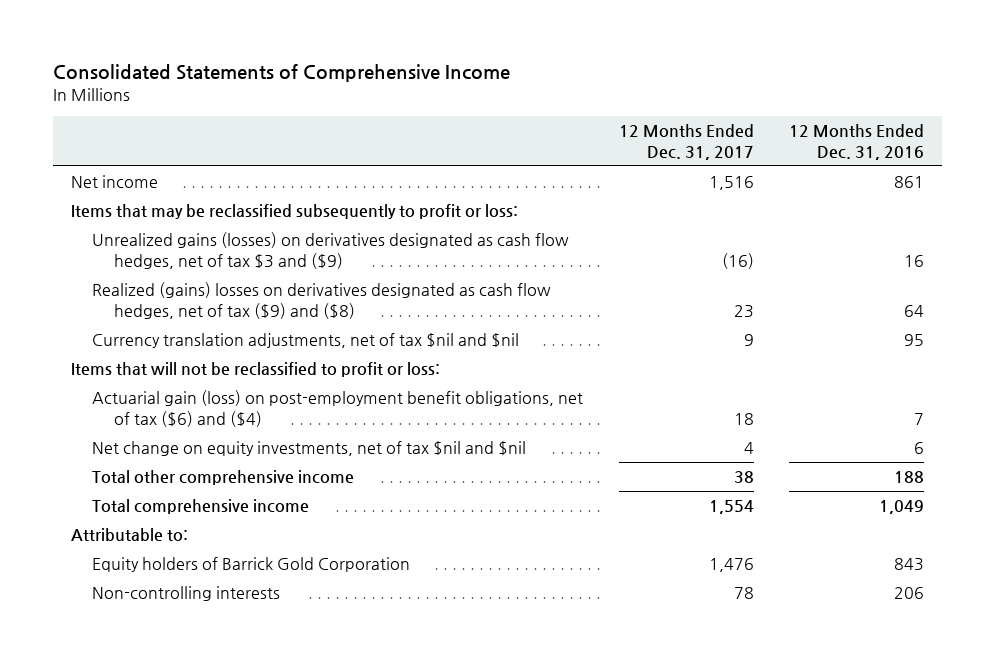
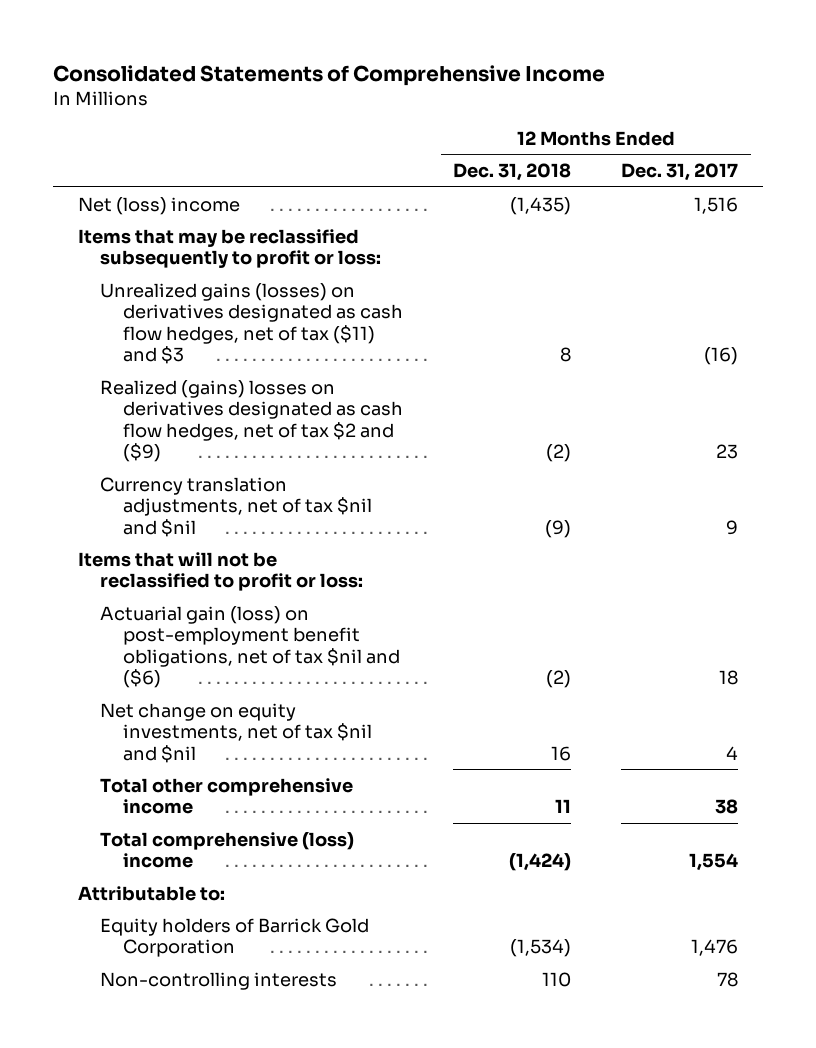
[789,124,925,160] 12 Months Ended Dec. 31, 2016 -> none
none -> [453,163,572,182] Dec. 31, 2018
[70,175,158,189] Net income -> [77,196,240,215] Net (loss) income
[92,232,570,269] Unrealized gains (losses) on derivatives designated as cash flow hedges, net of tax $3 and ($9) -> [100,282,404,365] Unrealized gains (losses) on derivatives designated as cash flow hedges, net of tax ($11) and $3
[92,282,552,319] Realized (gains) losses on derivatives designated as cash flow hedges, net of tax ($9) and ($8) -> [100,379,404,463] Realized (gains) losses on derivatives designated as cash flow hedges, net of tax $2 and ($9)
[92,390,584,427] Actuarial gain (loss) on post-employment benefit obligations, net of tax ($6) and ($4) -> [100,605,401,689] Actuarial gain (loss) on post-employment benefit obligations, net of tax $nil and ($6)
[92,499,310,515] Total comprehensive income -> [100,831,355,869] Total comprehensive (loss) income

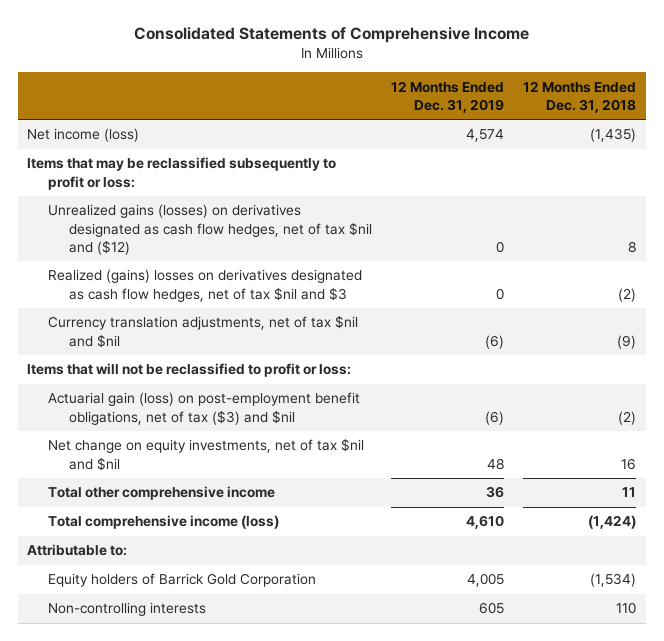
[621,163,739,182] Dec. 31, 2017 -> none
none -> [391,80,505,113] 12 Months Ended Dec. 31, 2019
[77,196,240,215] Net (loss) income -> [27,128,140,143] Net income (loss)
[100,282,404,365] Unrealized gains (losses) on derivatives designated as cash flow hedges, net of tax ($11) and $3 -> [48,204,373,255] Unrealized gains (losses) on derivatives designated as cash flow hedges, net of tax $nil and ($12)
[100,379,404,463] Realized (gains) losses on derivatives designated as cash flow hedges, net of tax $2 and ($9) -> [48,269,363,302] Realized (gains) losses on derivatives designated as cash flow hedges, net of tax $nil and $3
[100,605,401,689] Actuarial gain (loss) on post-employment benefit obligations, net of tax $nil and ($6) -> [48,392,361,425] Actuarial gain (loss) on post-employment benefit obligations, net of tax ($3) and $nil
[100,831,355,869] Total comprehensive (loss) income -> [48,515,280,530] Total comprehensive income (loss)

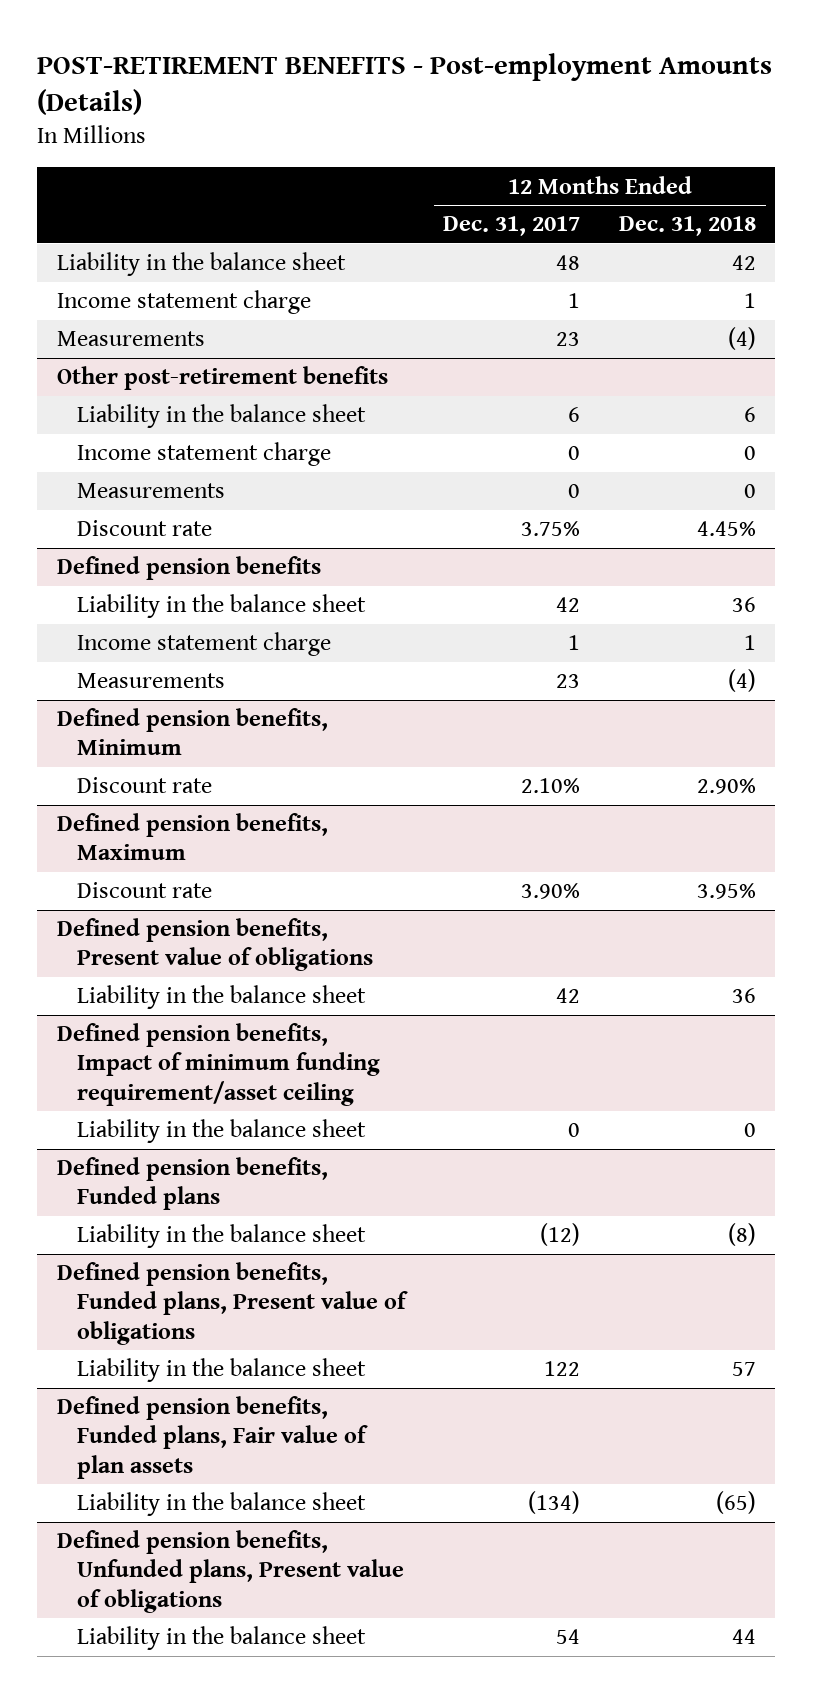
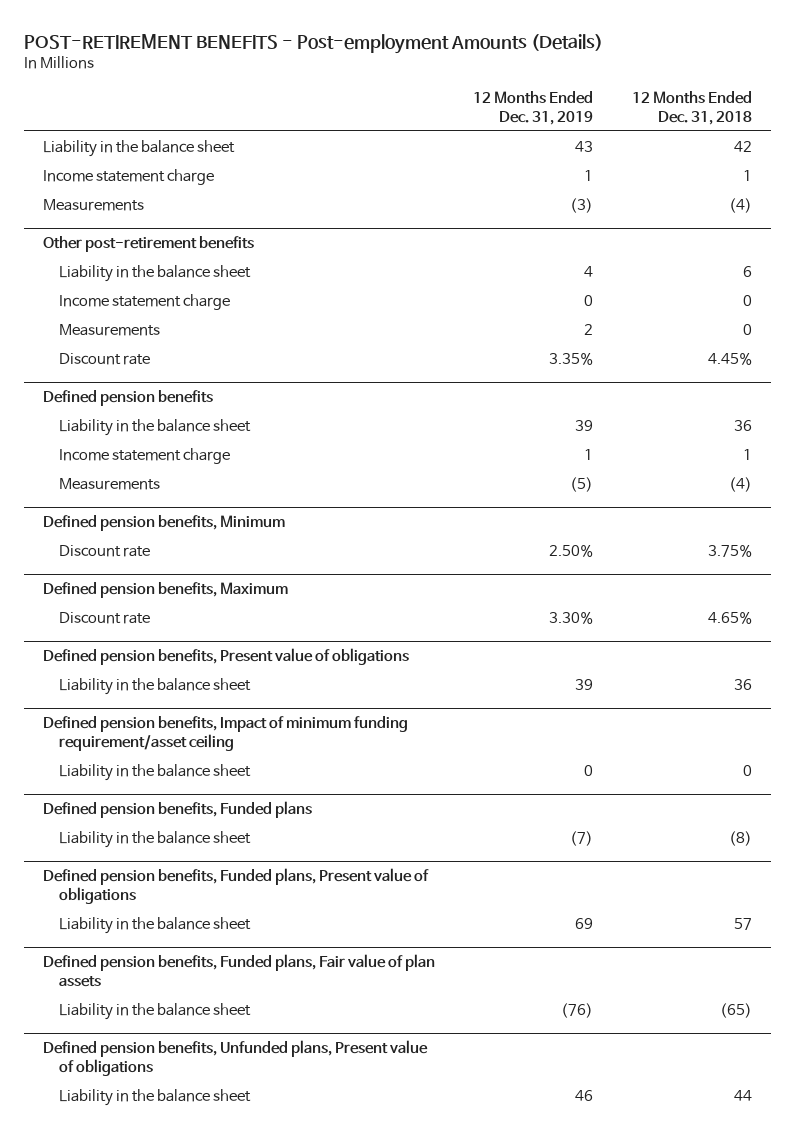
[443,216,581,237] Dec. 31, 2017 -> none
none -> [473,90,594,125] 12 Months Ended Dec. 31, 2019
[696,778,756,795] 2.90% -> [707,543,752,557] 3.75%
[696,883,756,900] 3.95% -> [707,610,752,624] 4.65%

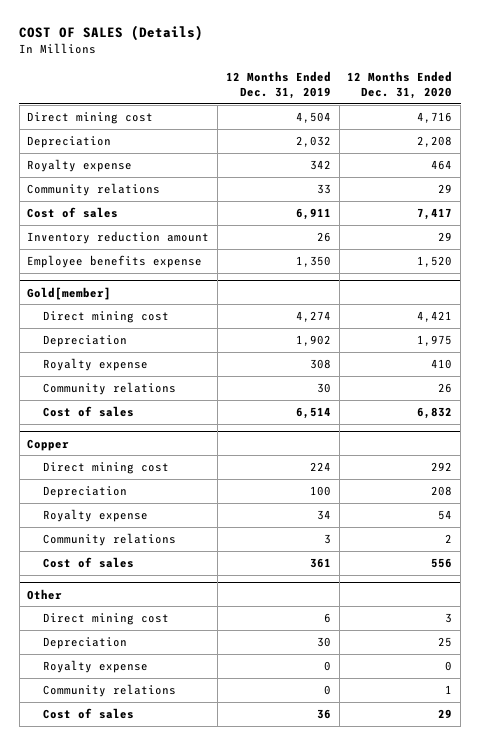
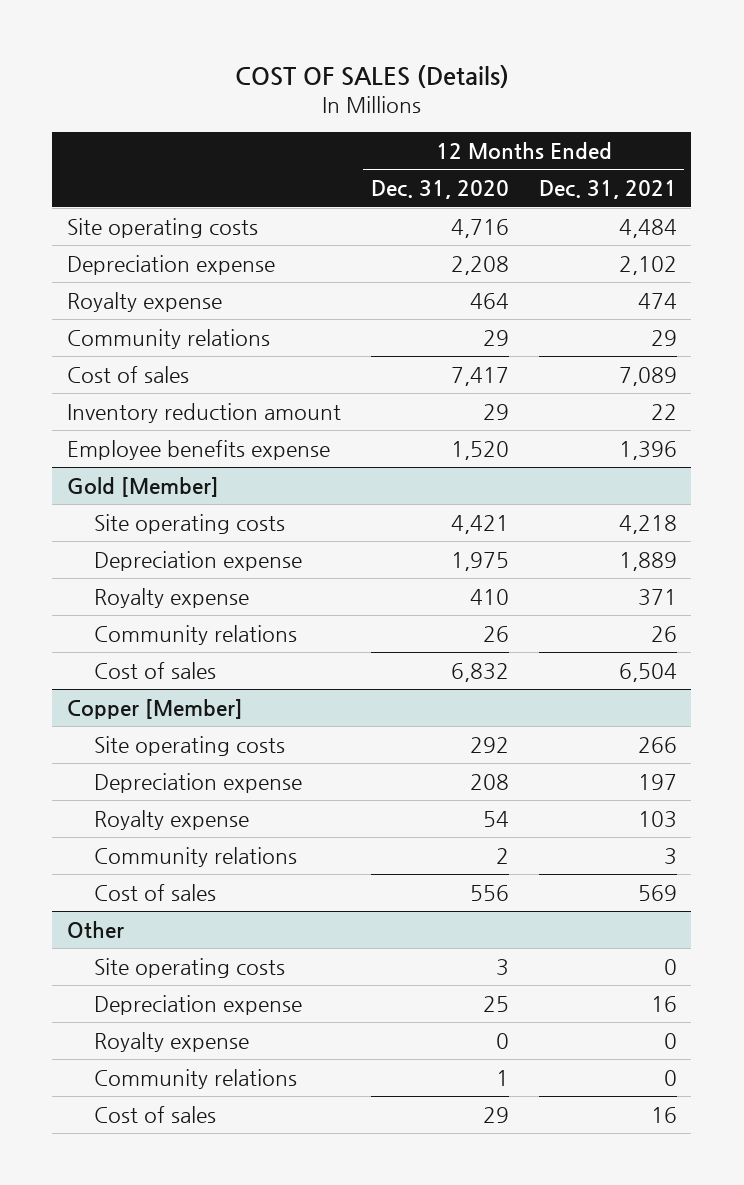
[225,70,331,100] 12 Months Ended Dec. 31, 2019 -> none
none -> [538,180,677,200] Dec. 31, 2021
[27,112,154,125] Direct mining cost -> [67,217,259,238] Site operating costs
[27,136,112,149] Depreciation -> [67,254,276,275] Depreciation expense
[27,286,112,300] Gold[member] -> [67,476,220,497] Gold [Member]
[43,311,170,324] Direct mining cost -> [93,513,285,534] Site operating costs
[43,335,128,348] Depreciation -> [93,550,302,571] Depreciation expense
[27,438,70,451] Copper -> [67,698,244,719] Copper [Member]
[43,462,170,475] Direct mining cost -> [93,735,285,756] Site operating costs
[43,486,128,499] Depreciation -> [93,772,302,793] Depreciation expense
[43,613,170,626] Direct mining cost -> none
none -> [93,957,285,978] Site operating costs
[43,637,128,650] Depreciation -> [93,994,302,1015] Depreciation expense

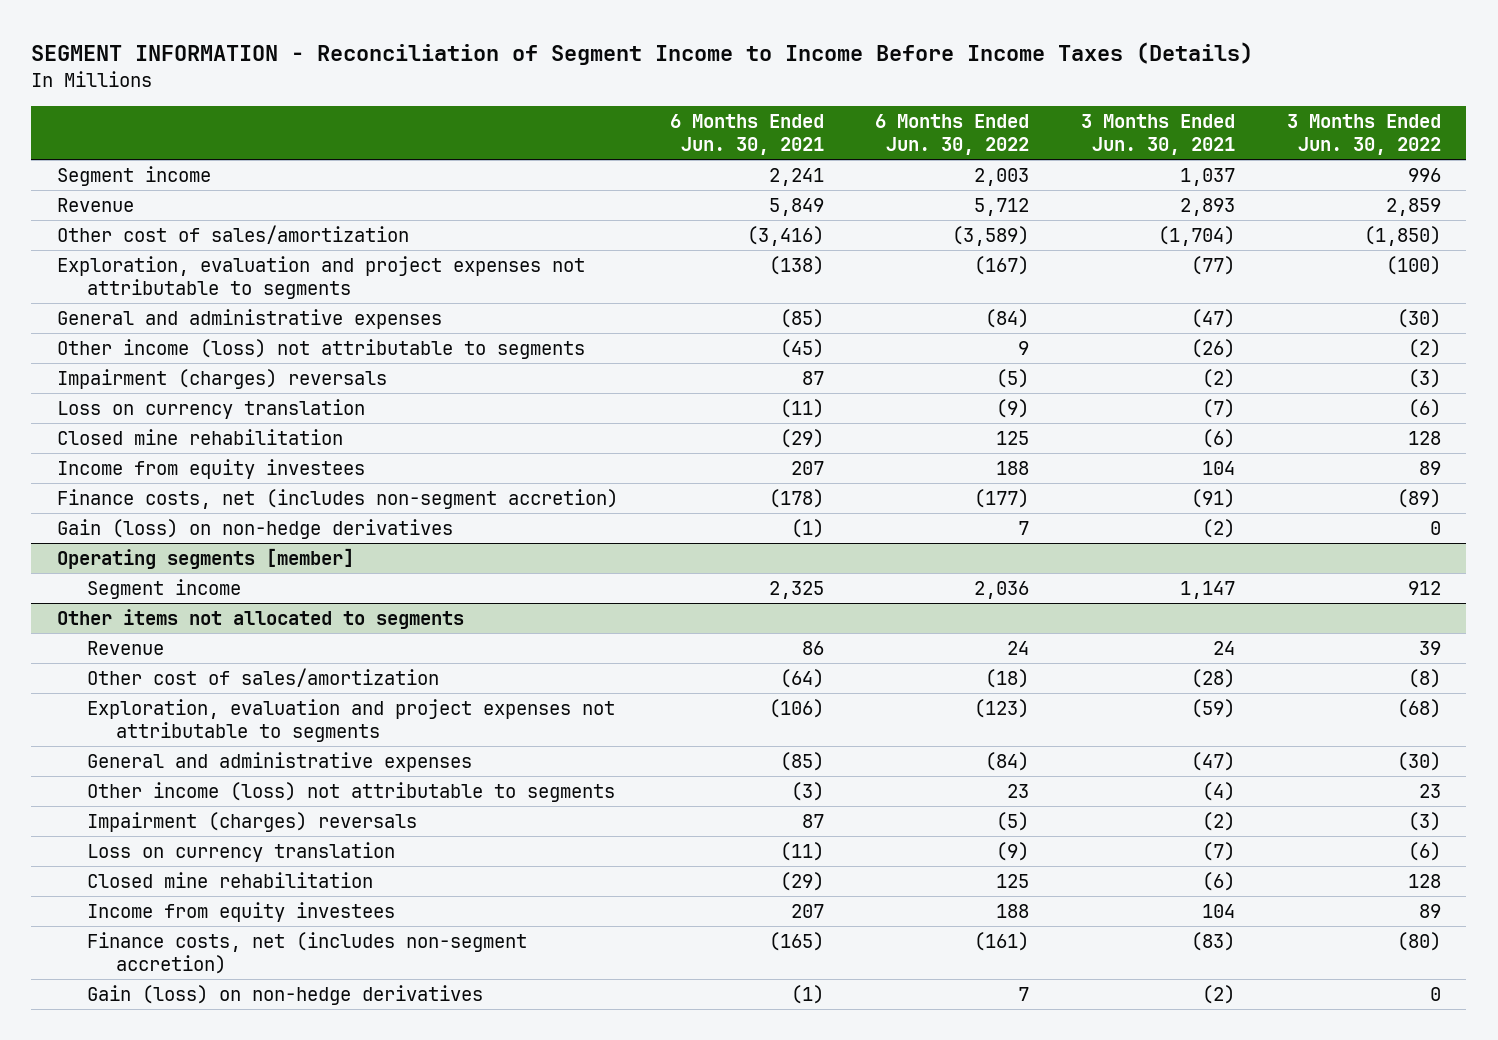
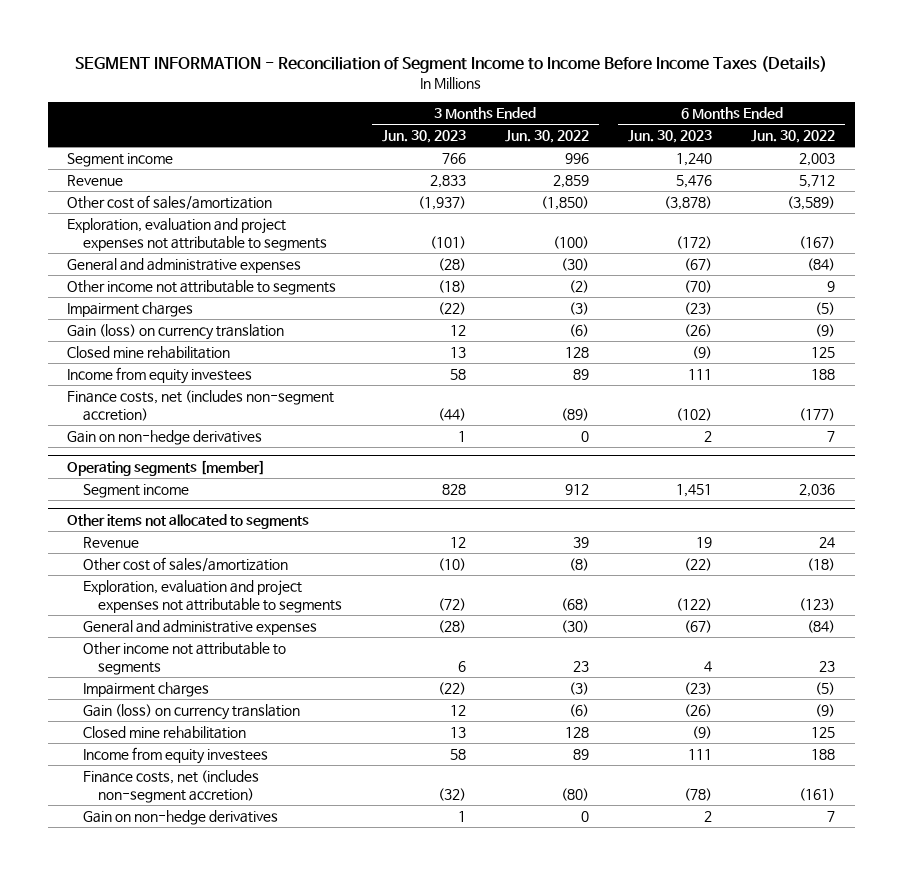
[669,114,824,156] 6 Months Ended Jun. 30, 2021 -> none
[1080,114,1235,156] 3 Months Ended Jun. 30, 2021 -> none
none -> [381,130,466,144] Jun. 30, 2023
none -> [628,130,713,144] Jun. 30, 2023
[57,339,586,360] Other income (loss) not attributable to segments -> [67,280,337,296] Other income not attributable to segments
[57,369,388,390] Impairment (charges) reversals -> [67,302,194,318] Impairment charges
[57,399,366,420] Loss on currency translation -> [67,324,285,341] Gain (loss) on currency translation
[57,519,454,540] Gain (loss) on non-hedge derivatives -> [67,430,263,446] Gain on non-hedge derivatives
[86,782,615,803] Other income (loss) not attributable to segments -> [82,642,286,676] Other income not attributable to segments
[86,812,417,833] Impairment (charges) reversals -> [82,682,209,698] Impairment charges
[86,842,395,863] Loss on currency translation -> [82,704,300,721] Gain (loss) on currency translation
[86,985,483,1006] Gain (loss) on non-hedge derivatives -> [82,810,278,826] Gain on non-hedge derivatives

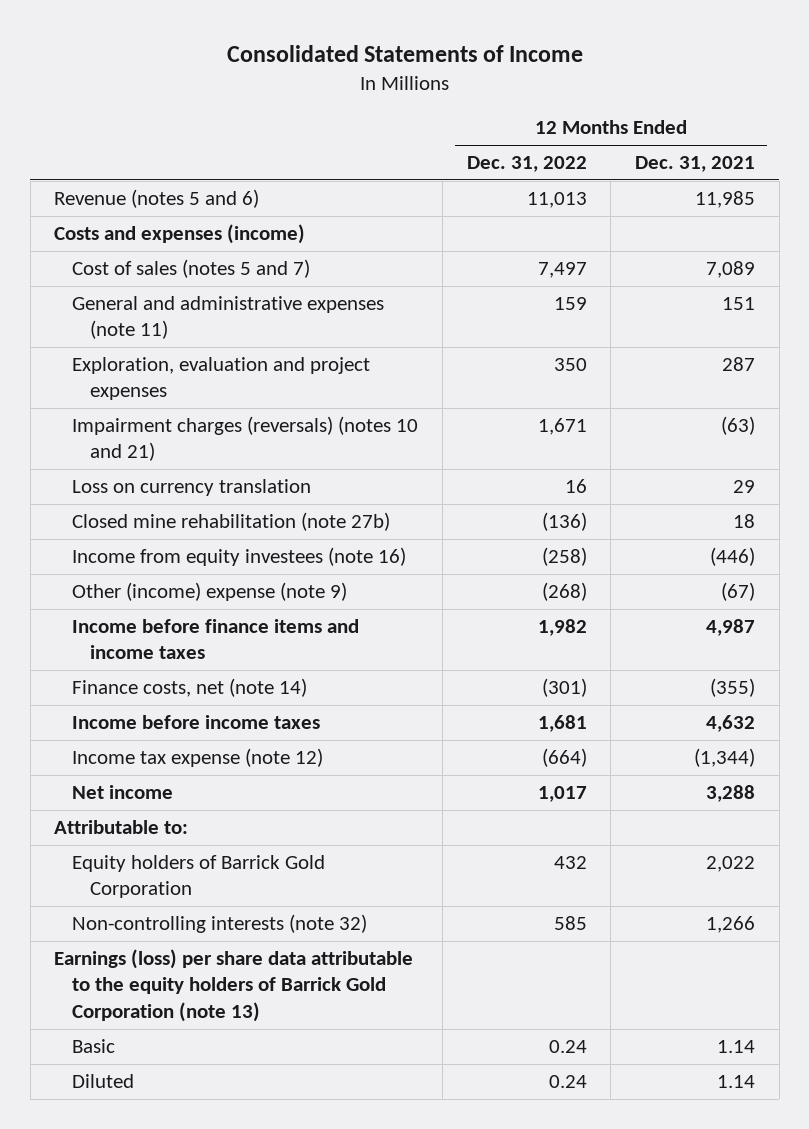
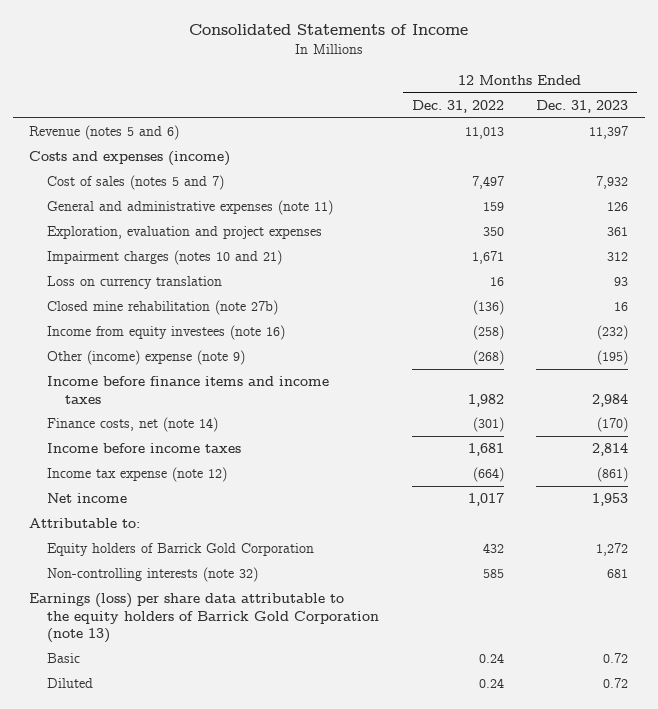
[635,156,756,173] Dec. 31, 2021 -> none
none -> [536,100,629,114] Dec. 31, 2023
[72,416,419,462] Impairment charges (reversals) (notes 10 and 21) -> [46,250,282,266] Impairment charges (notes 10 and 21)

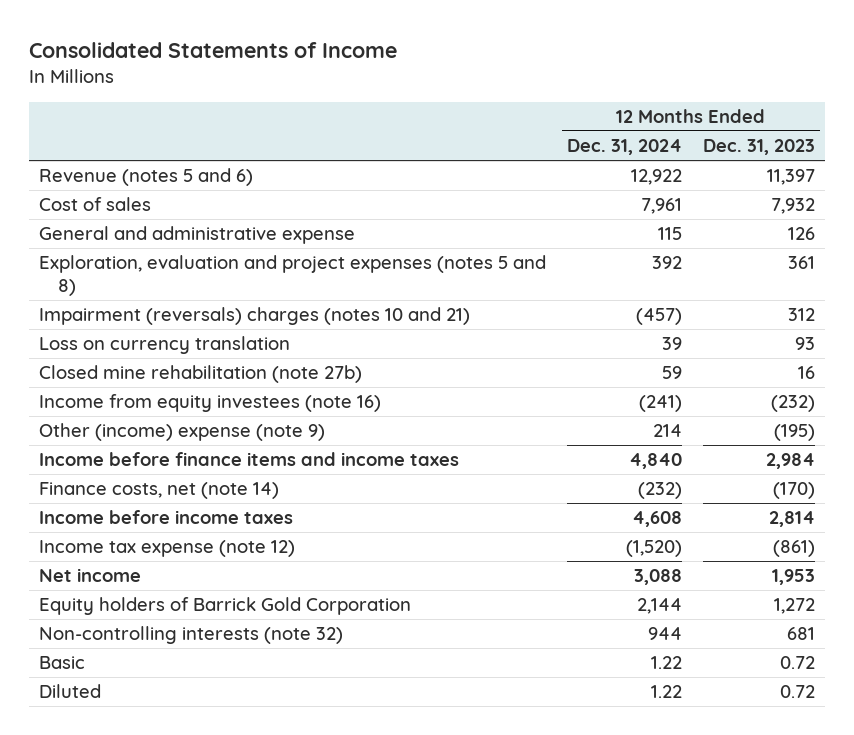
[411,100,504,114] Dec. 31, 2022 -> none
none -> [567,139,683,156] Dec. 31, 2024
[29,151,231,167] Costs and expenses (income) -> none
[46,175,224,191] Cost of sales (notes 5 and 7) -> [39,197,152,212] Cost of sales
[46,200,333,216] General and administrative expenses (note 11) -> [39,226,356,245] General and administrative expense
[46,226,322,240] Exploration, evaluation and project expenses -> [39,255,547,297] Exploration, evaluation and project expenses (notes 5 and 8)
[46,250,282,266] Impairment charges (notes 10 and 21) -> [39,307,471,326] Impairment (reversals) charges (notes 10 and 21)
[29,518,141,529] Attributable to: -> none
[29,593,379,643] Earnings (loss) per share data attributable to the equity holders of Barrick Gold Corporation (note 13) -> none

